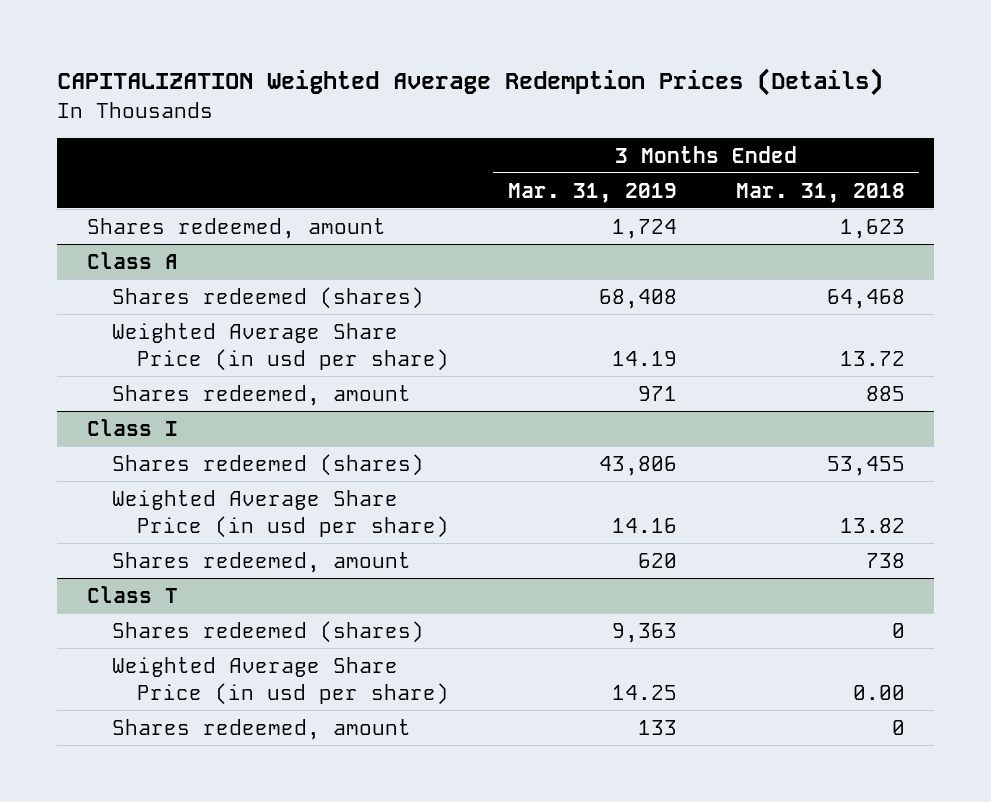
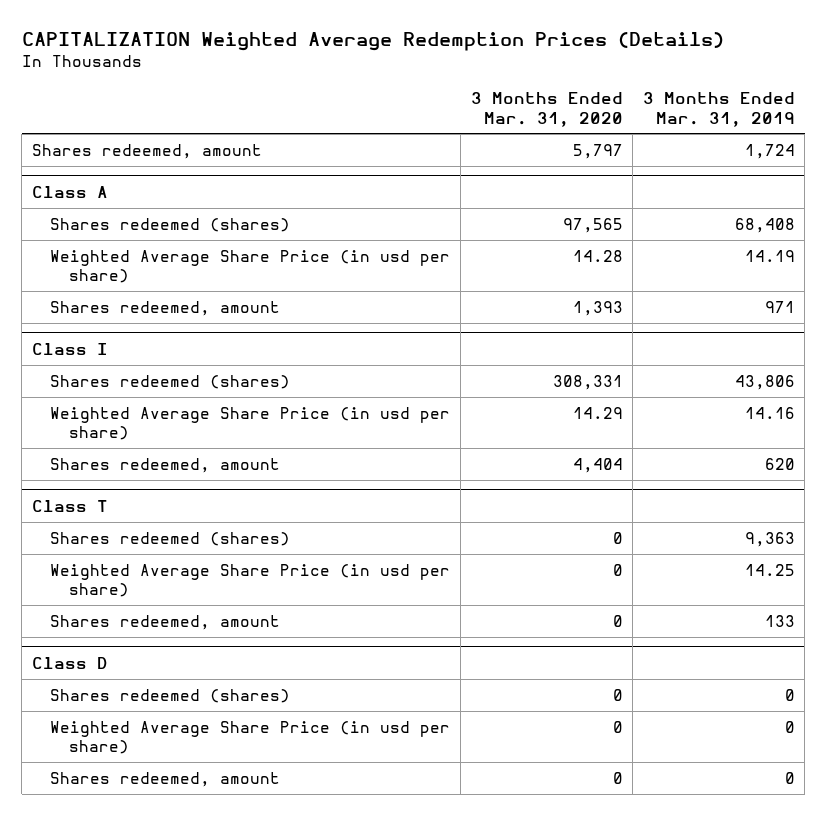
[735,182,905,203] Mar. 31, 2018 -> none
none -> [470,91,623,127] 3 Months Ended Mar. 31, 2020
none -> [31,656,107,669] Class D
none -> [50,688,291,703] Shares redeemed (shares)
none -> [50,720,451,755] Weighted Average Share Price (in usd per share)
none -> [50,771,281,787] Shares redeemed, amount

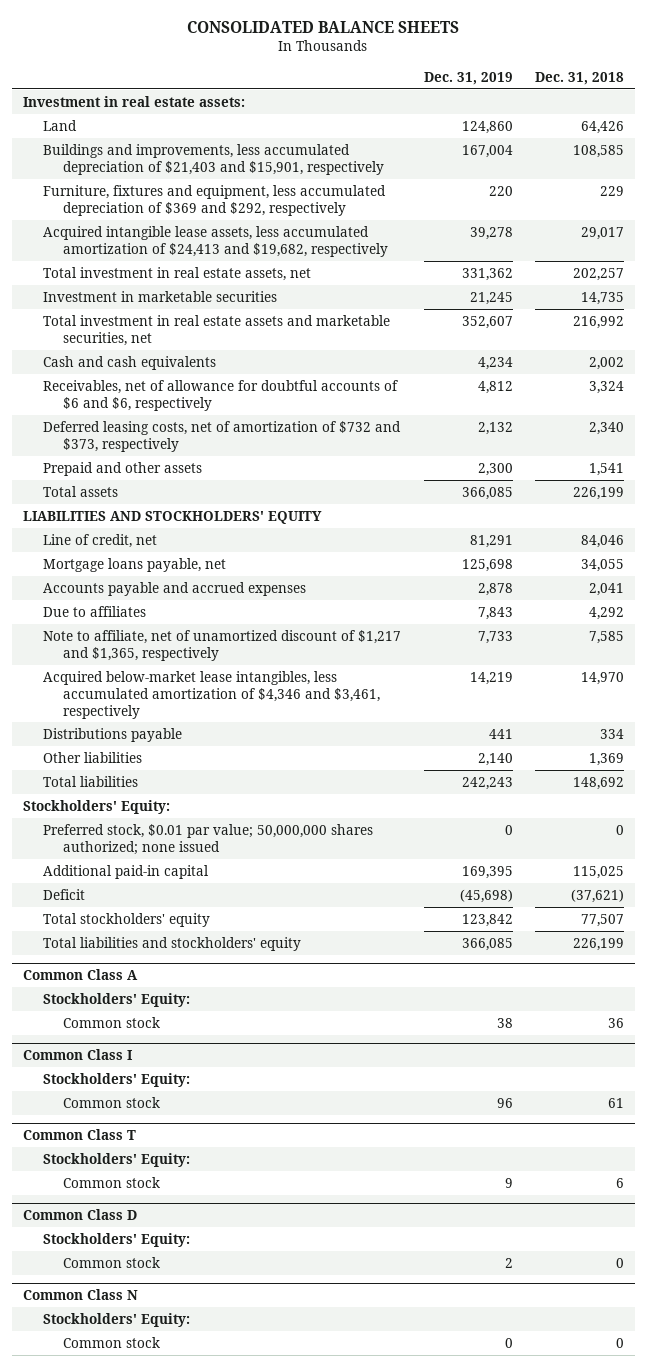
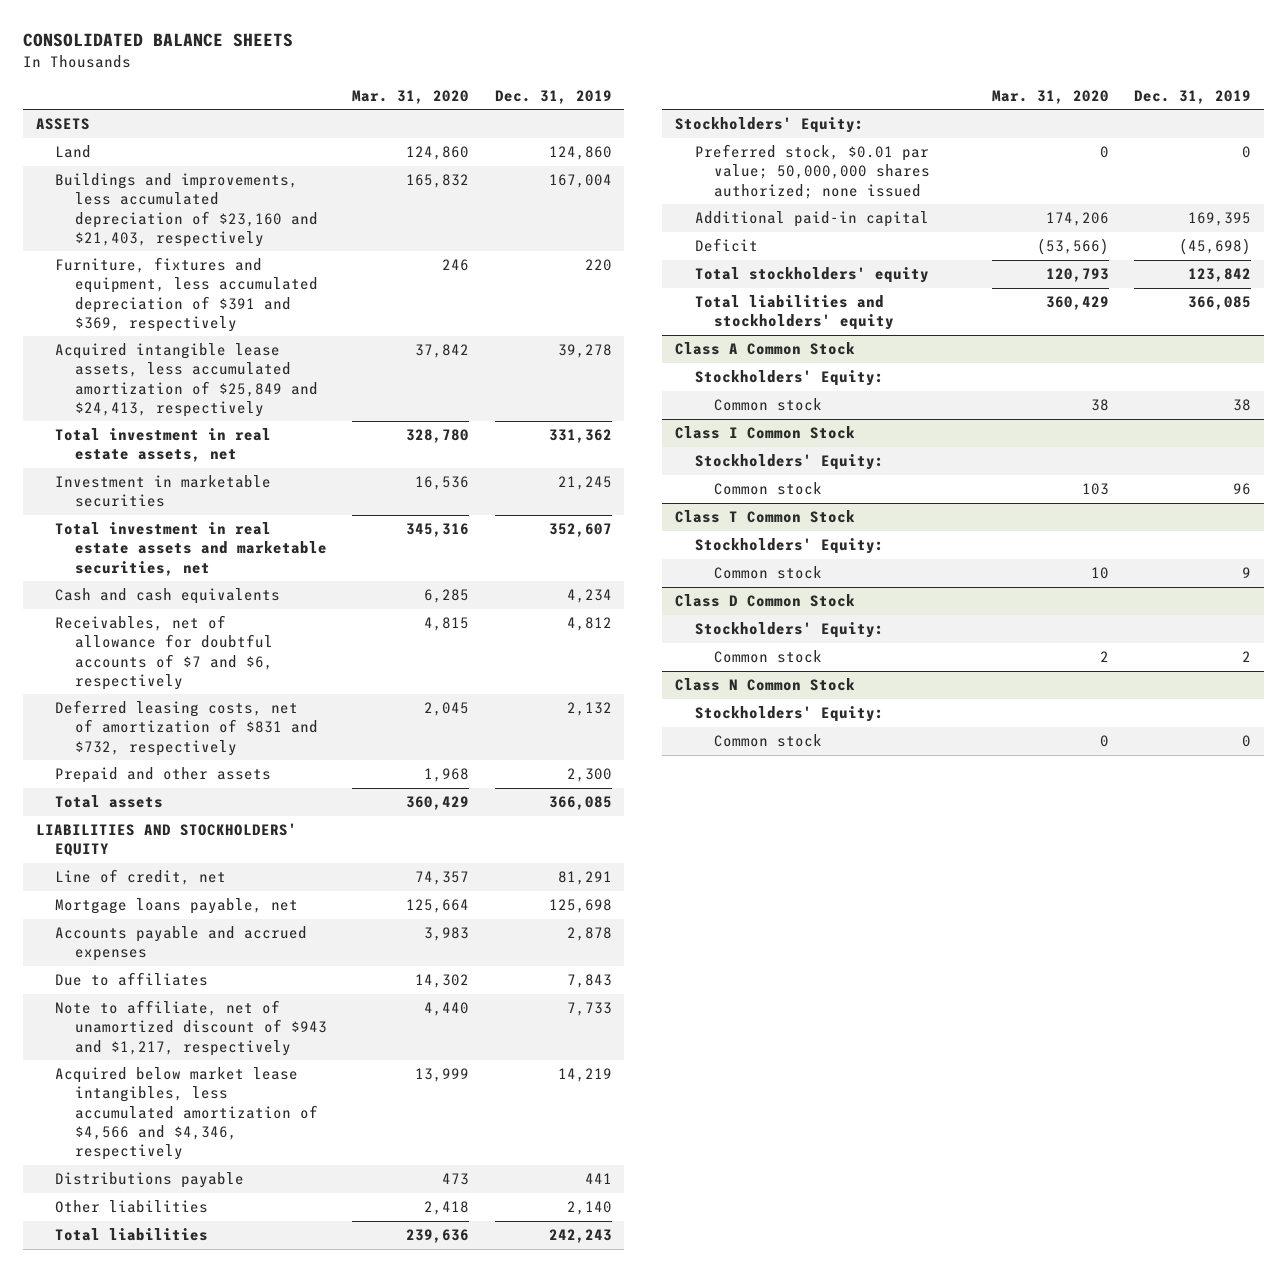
[535,71,625,85] Dec. 31, 2018 -> none
none -> [352,89,470,104] Mar. 31, 2020
[22,95,245,107] Investment in real estate assets: -> none
none -> [35,118,90,131] ASSETS
[43,143,385,175] Buildings and improvements, less accumulated depreciation of $21,403 and $15,901, respectively -> [55,173,318,247] Buildings and improvements, less accumulated depreciation of $23,160 and $21,403, respectively
[43,184,387,216] Furniture, fixtures and equipment, less accumulated depreciation of $369 and $292, respectively -> [55,257,318,332] Furniture, fixtures and equipment, less accumulated depreciation of $391 and $369, respectively
[43,225,389,257] Acquired intangible lease assets, less accumulated amortization of $24,413 and $19,682, respectively -> [55,343,318,417] Acquired intangible lease assets, less accumulated amortization of $25,849 and $24,413, respectively
[43,379,399,411] Receivables, net of allowance for doubtful accounts of $6 and $6, respectively -> [55,615,273,690] Receivables, net of allowance for doubtful accounts of $7 and $6, respectively
[43,420,402,452] Deferred leasing costs, net of amortization of $732 and $373, respectively -> [55,700,318,756] Deferred leasing costs, net of amortization of $831 and $732, respectively
[43,629,402,661] Note to affiliate, net of unamortized discount of $1,217 and $1,365, respectively -> [55,1000,327,1056] Note to affiliate, net of unamortized discount of $943 and $1,217, respectively
[43,670,381,719] Acquired below-market lease intangibles, less accumulated amortization of $4,346 and $3,461, respectively -> [55,1067,318,1161] Acquired below market lease intangibles, less accumulated amortization of $4,566 and $4,346, respectively
[22,969,138,981] Common Class A -> [674,342,855,356] Class A Common Stock
[22,1049,133,1061] Common Class I -> [674,426,855,440] Class I Common Stock
[22,1129,136,1141] Common Class T -> [674,510,855,524] Class T Common Stock
[22,1209,137,1221] Common Class D -> [674,594,855,608] Class D Common Stock
[22,1289,138,1301] Common Class N -> [674,678,855,692] Class N Common Stock

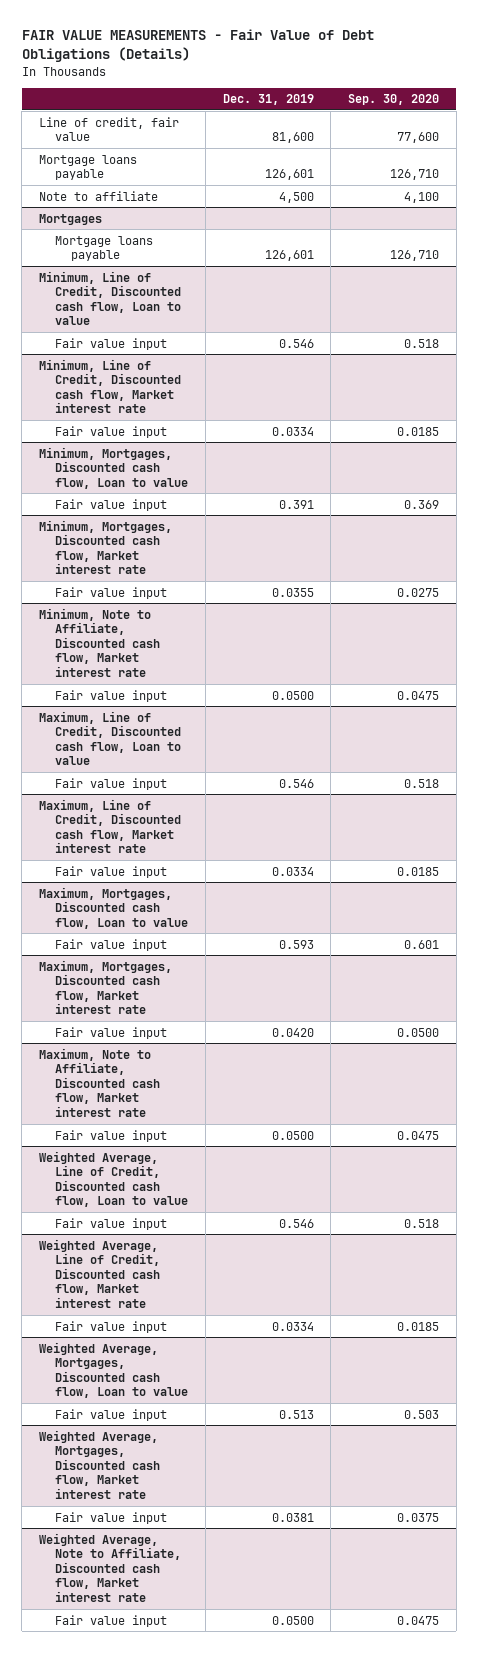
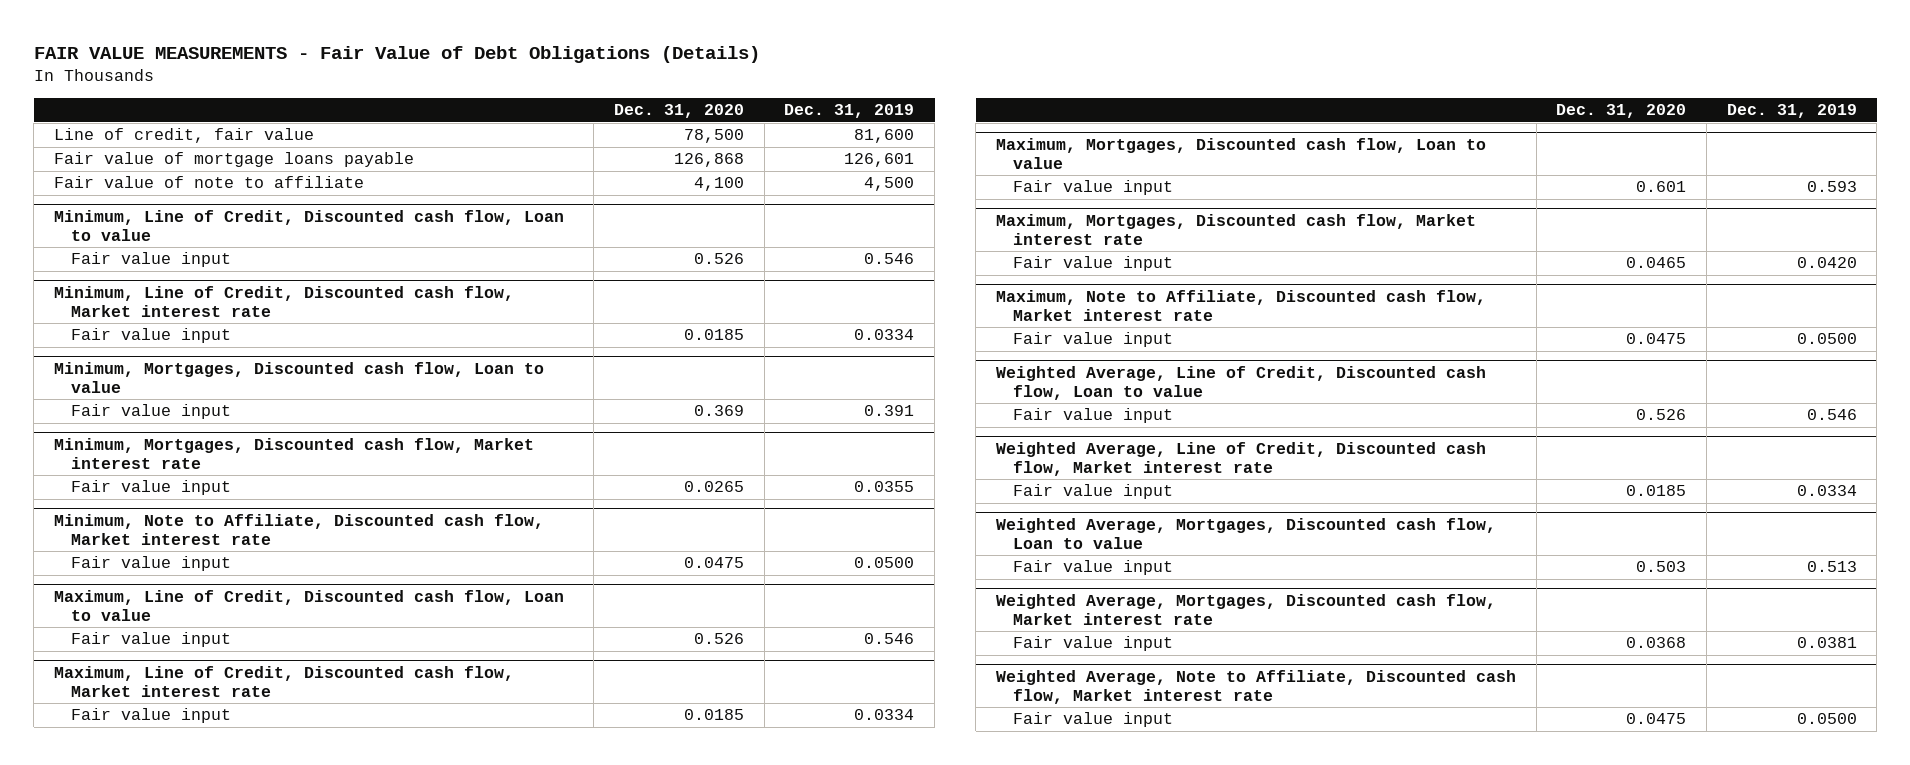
[348,94,440,106] Sep. 30, 2020 -> none
none -> [614,104,745,119] Dec. 31, 2020
[38,213,102,225] Mortgages -> none
[54,235,153,262] Mortgage loans payable -> none
[38,154,137,181] Mortgage loans payable -> [53,152,414,168] Fair value of mortgage loans payable
[38,190,158,201] Note to affiliate -> [53,176,364,189] Fair value of note to affiliate

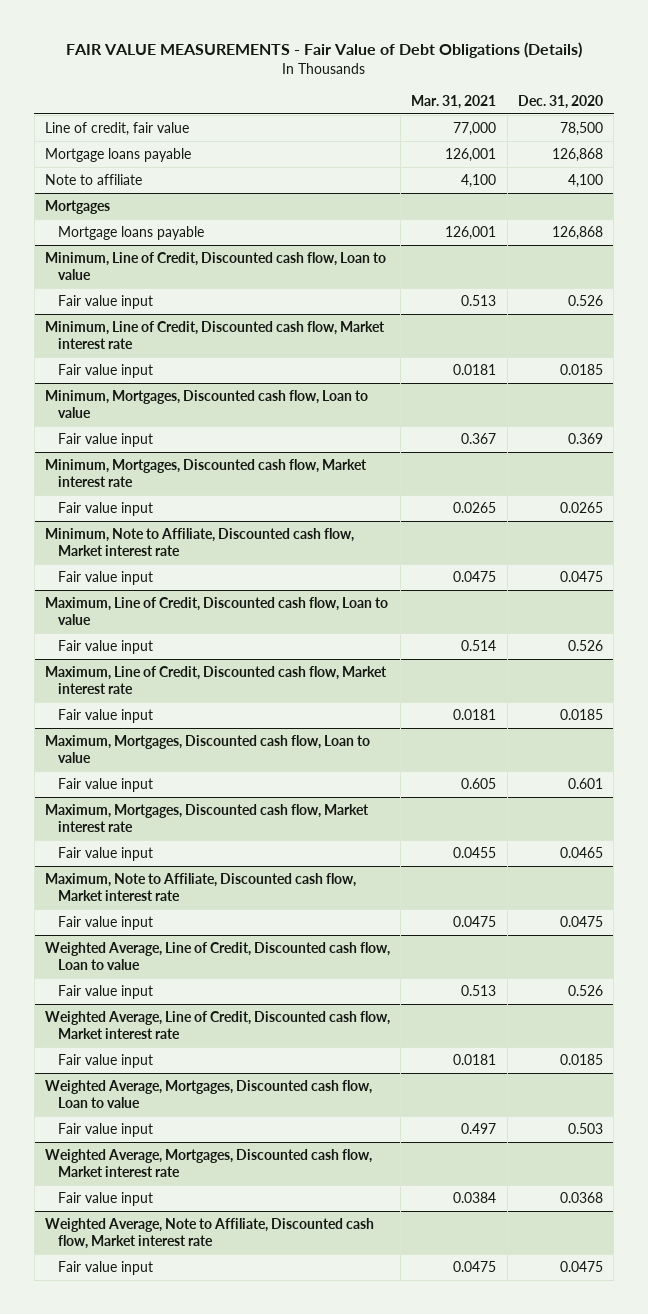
[784,104,915,119] Dec. 31, 2019 -> none
none -> [411,94,497,109] Mar. 31, 2021
[53,152,414,168] Fair value of mortgage loans payable -> [44,148,191,163] Mortgage loans payable
[53,176,364,189] Fair value of note to affiliate -> [44,174,142,186] Note to affiliate
none -> [44,200,110,215] Mortgages
none -> [58,226,205,241] Mortgage loans payable

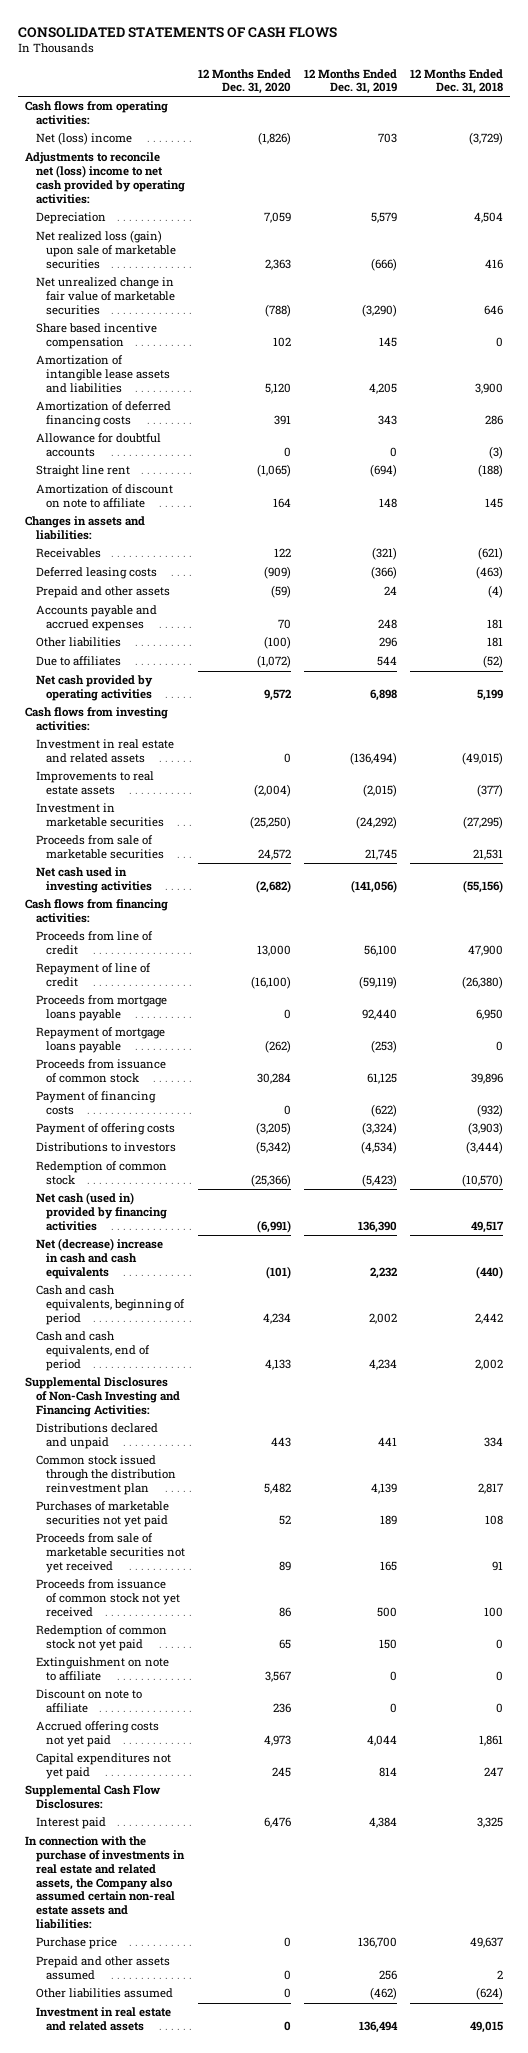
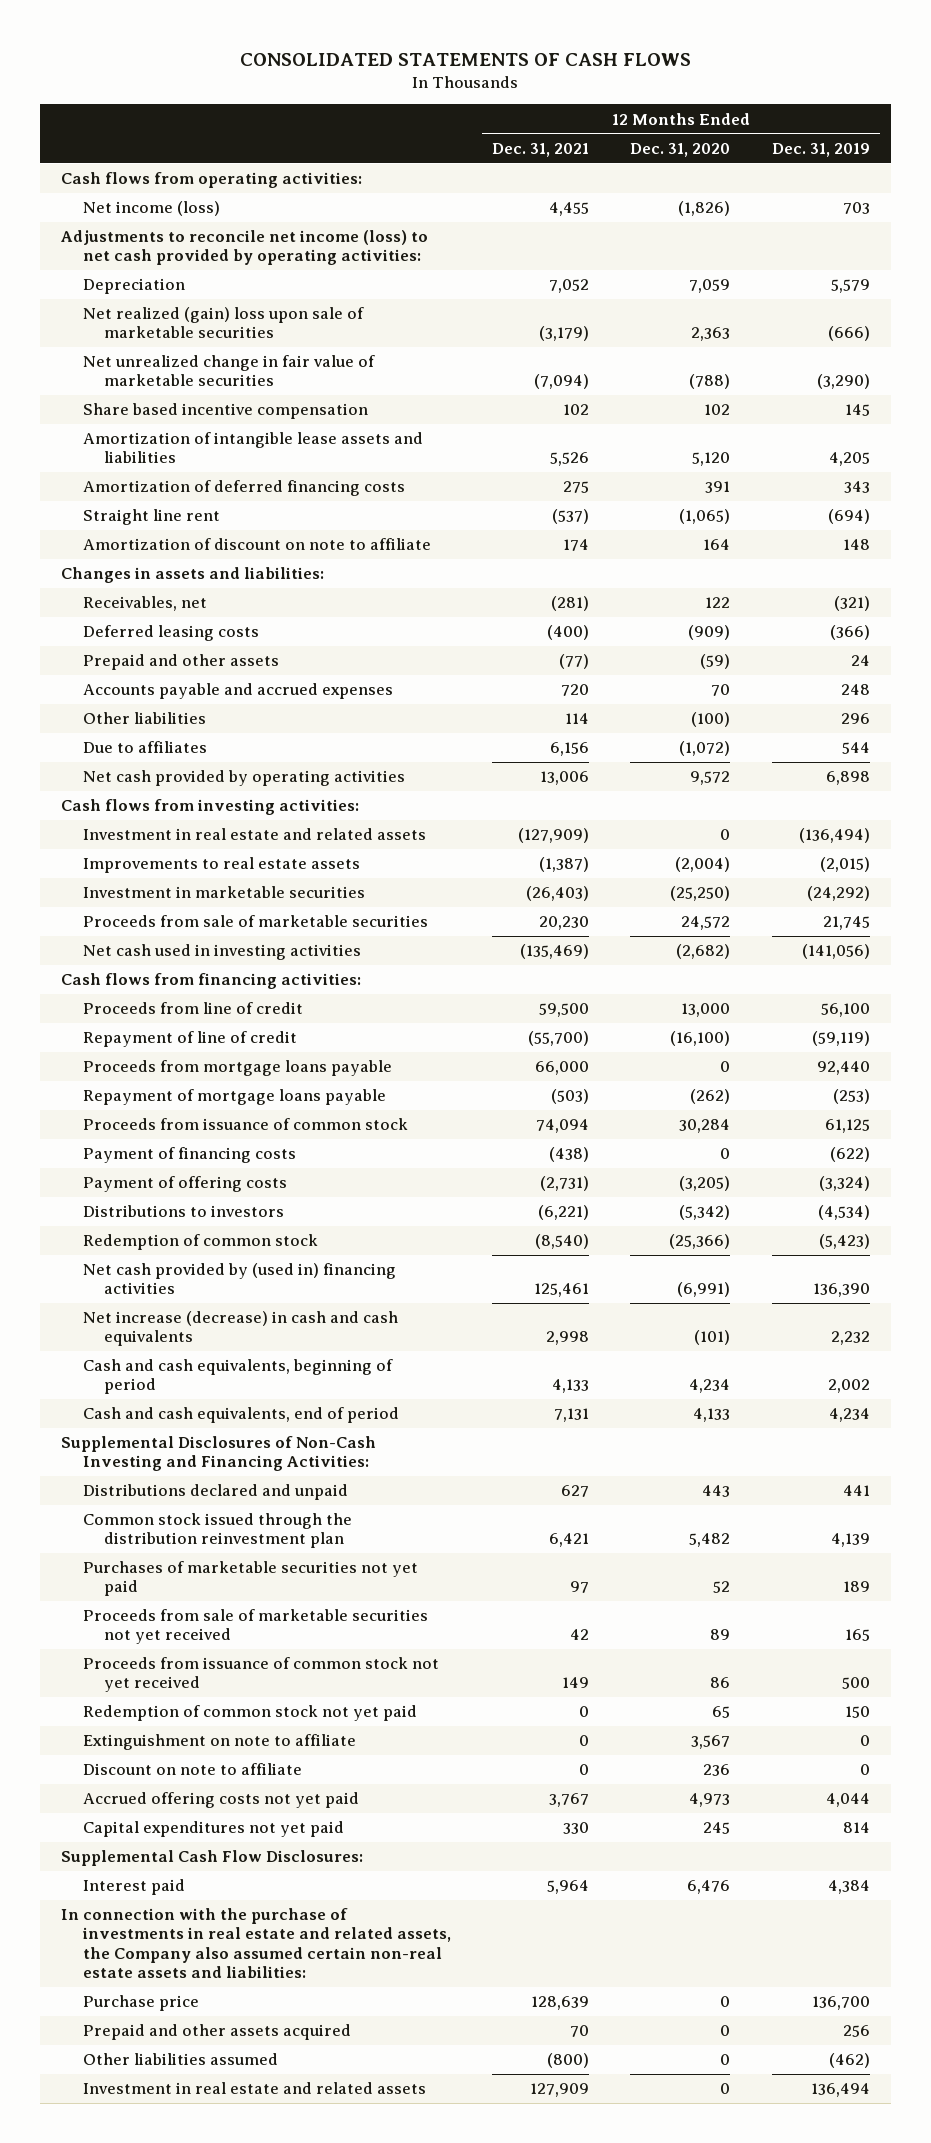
[410,68,504,95] 12 Months Ended Dec. 31, 2018 -> none
none -> [491,142,589,157] Dec. 31, 2021
[35,132,132,146] Net (loss) income -> [82,201,220,217] Net income (loss)
[24,152,185,204] Adjustments to reconcile net (loss) income to net cash provided by operating activities: -> [60,230,428,266] Adjustments to reconcile net income (loss) to net cash provided by operating activities:
[35,230,177,269] Net realized loss (gain) upon sale of marketable securities -> [82,307,364,339] Net realized (gain) loss upon sale of marketable securities
[35,433,161,458] Allowance for doubtful accounts -> none
[35,548,101,559] Receivables -> [82,596,207,612] Receivables, net
[35,1192,168,1231] Net cash (used in) provided by financing activities -> [82,1263,396,1295] Net cash provided by (used in) financing activities
[35,1238,163,1279] Net (decrease) increase in cash and cash equivalents -> [82,1311,398,1347] Net increase (decrease) in cash and cash equivalents
[35,1956,170,1981] Prepaid and other assets assumed -> [82,2024,351,2041] Prepaid and other assets acquired

